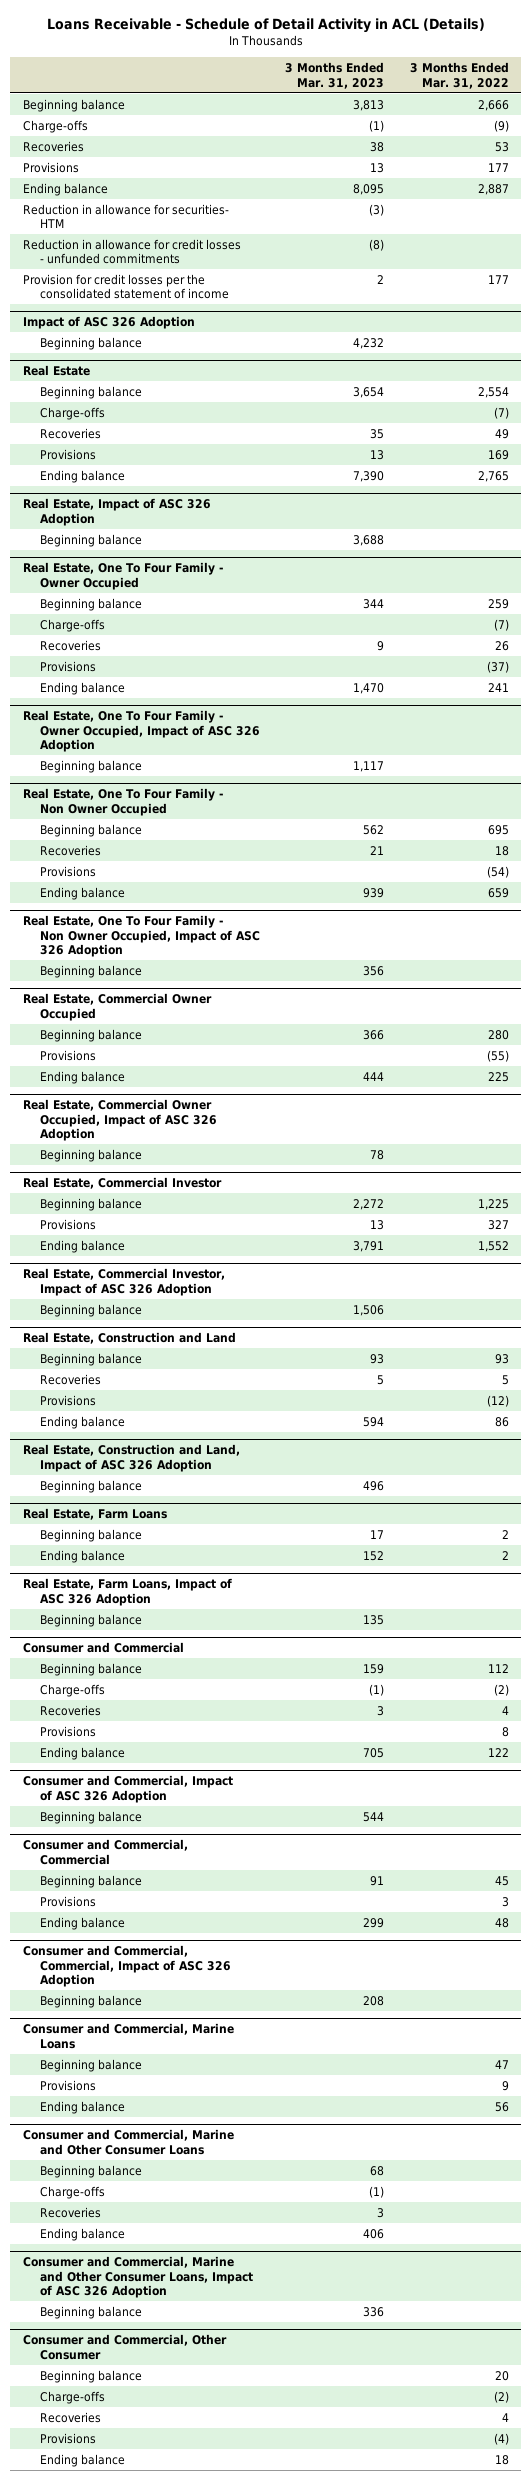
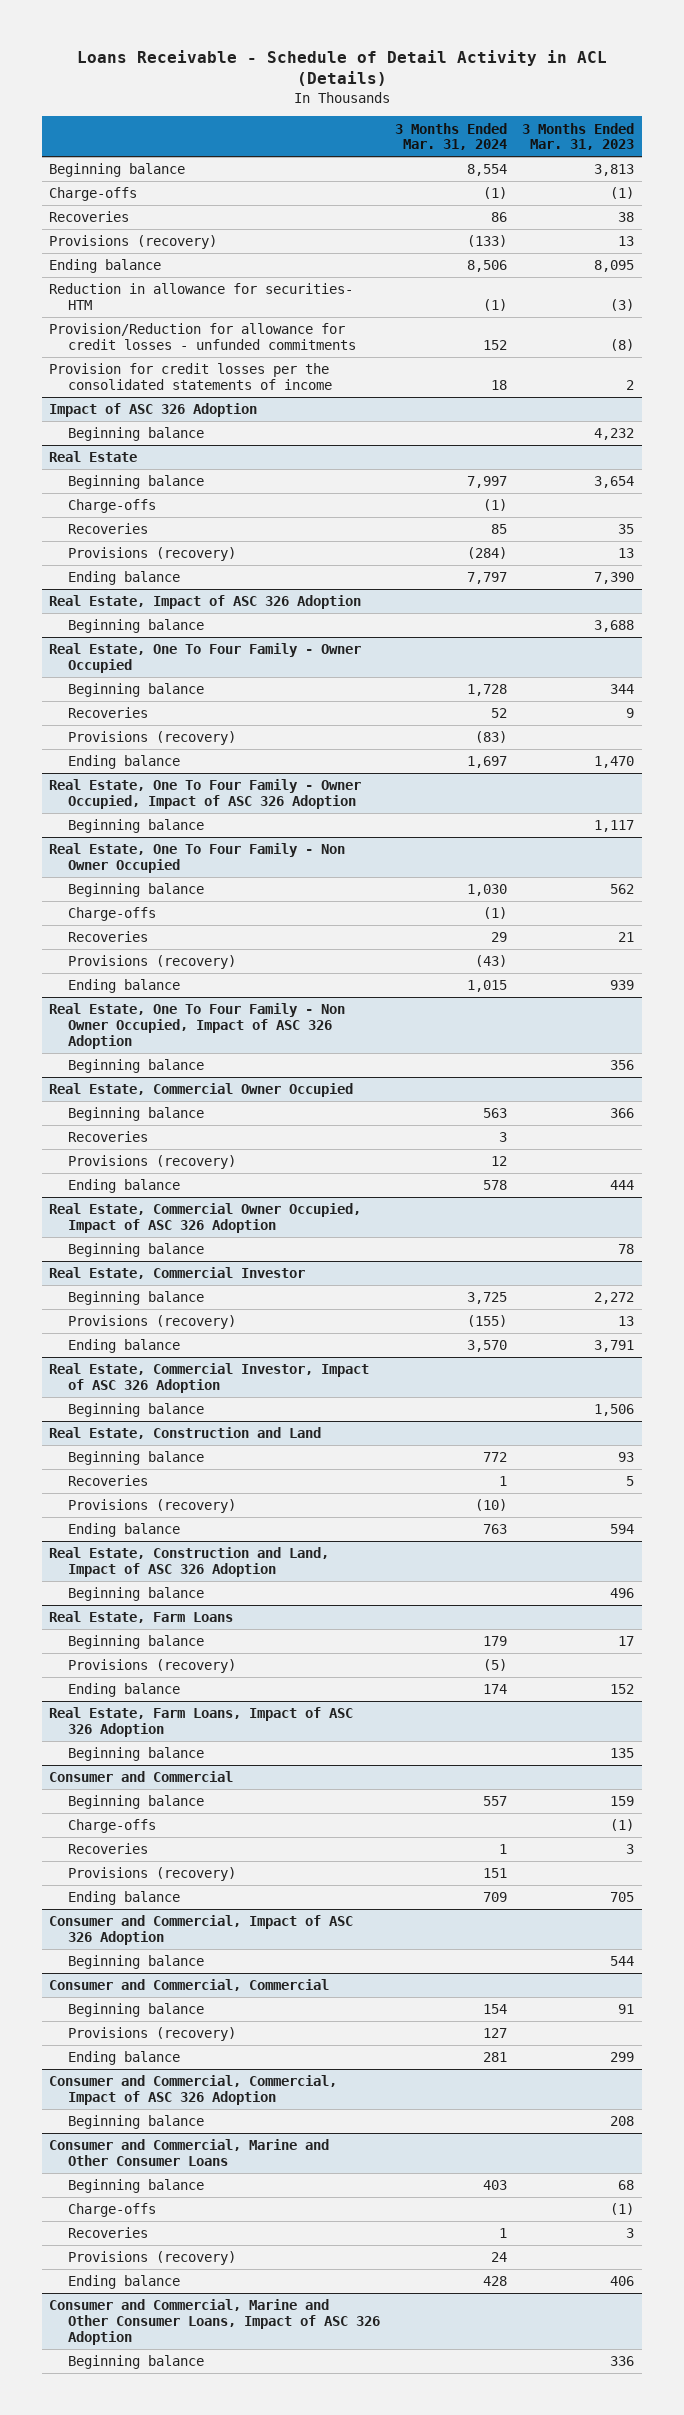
[409,62,509,89] 3 Months Ended Mar. 31, 2022 -> none
none -> [394,122,507,151] 3 Months Ended Mar. 31, 2024
[23,161,80,173] Provisions -> [49,235,218,250] Provisions (recovery)
[23,238,242,265] Reduction in allowance for credit losses - unfunded commitments -> [49,323,356,350] Provision/Reduction for allowance for credit losses - unfunded commitments
[23,273,229,300] Provision for credit losses per the consolidated statement of income -> [49,363,332,390] Provision for credit losses per the consolidated statements of income
[39,448,96,460] Provisions -> [67,547,236,562] Provisions (recovery)
[39,618,105,632] Charge-offs -> none
[39,660,96,672] Provisions -> [67,731,236,746] Provisions (recovery)
none -> [67,907,156,922] Charge-offs
[39,865,96,877] Provisions -> [67,955,236,970] Provisions (recovery)
none -> [67,1131,148,1143] Recoveries
[39,1049,96,1061] Provisions -> [67,1155,236,1170] Provisions (recovery)
[39,1218,96,1230] Provisions -> [67,1315,236,1330] Provisions (recovery)
[39,1394,96,1406] Provisions -> [67,1499,236,1514] Provisions (recovery)
none -> [67,1659,236,1674] Provisions (recovery)
[39,1725,96,1737] Provisions -> [67,1867,236,1882] Provisions (recovery)
[39,1895,96,1907] Provisions -> [67,2027,236,2042] Provisions (recovery)
[23,2023,235,2049] Consumer and Commercial, Marine Loans -> none
[39,2058,142,2072] Beginning balance -> none
[39,2079,96,2091] Provisions -> none
[39,2100,125,2114] Ending balance -> none
none -> [67,2251,236,2266] Provisions (recovery)
[23,2334,228,2360] Consumer and Commercial, Other Consumer -> none
[39,2369,142,2383] Beginning balance -> none
[39,2390,105,2404] Charge-offs -> none
[39,2411,101,2423] Recoveries -> none
[39,2432,96,2444] Provisions -> none
[39,2453,125,2467] Ending balance -> none

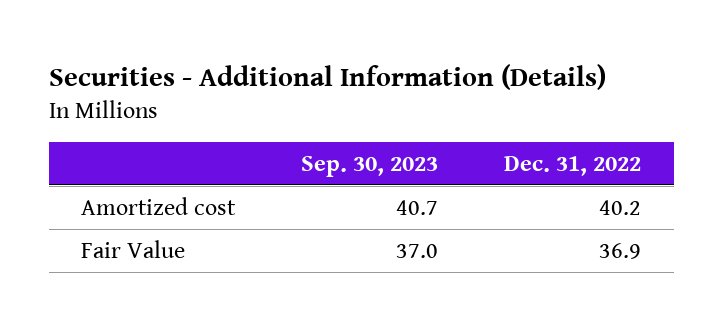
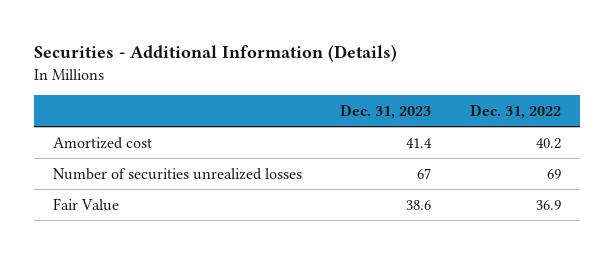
[301,155,439,177] Sep. 30, 2023 -> none
none -> [340,103,432,119] Dec. 31, 2023
none -> [52,167,302,180] Number of securities unrealized losses

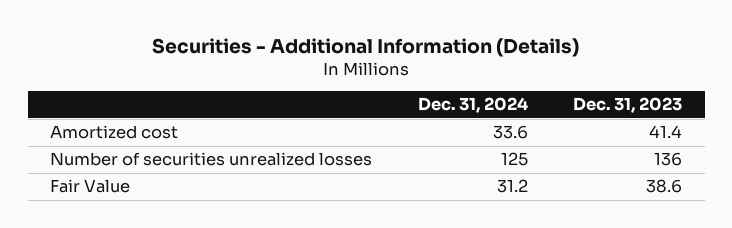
[469,103,561,119] Dec. 31, 2022 -> none
none -> [417,97,528,114] Dec. 31, 2024
[417,167,432,179] 67 -> [654,152,683,167] 136

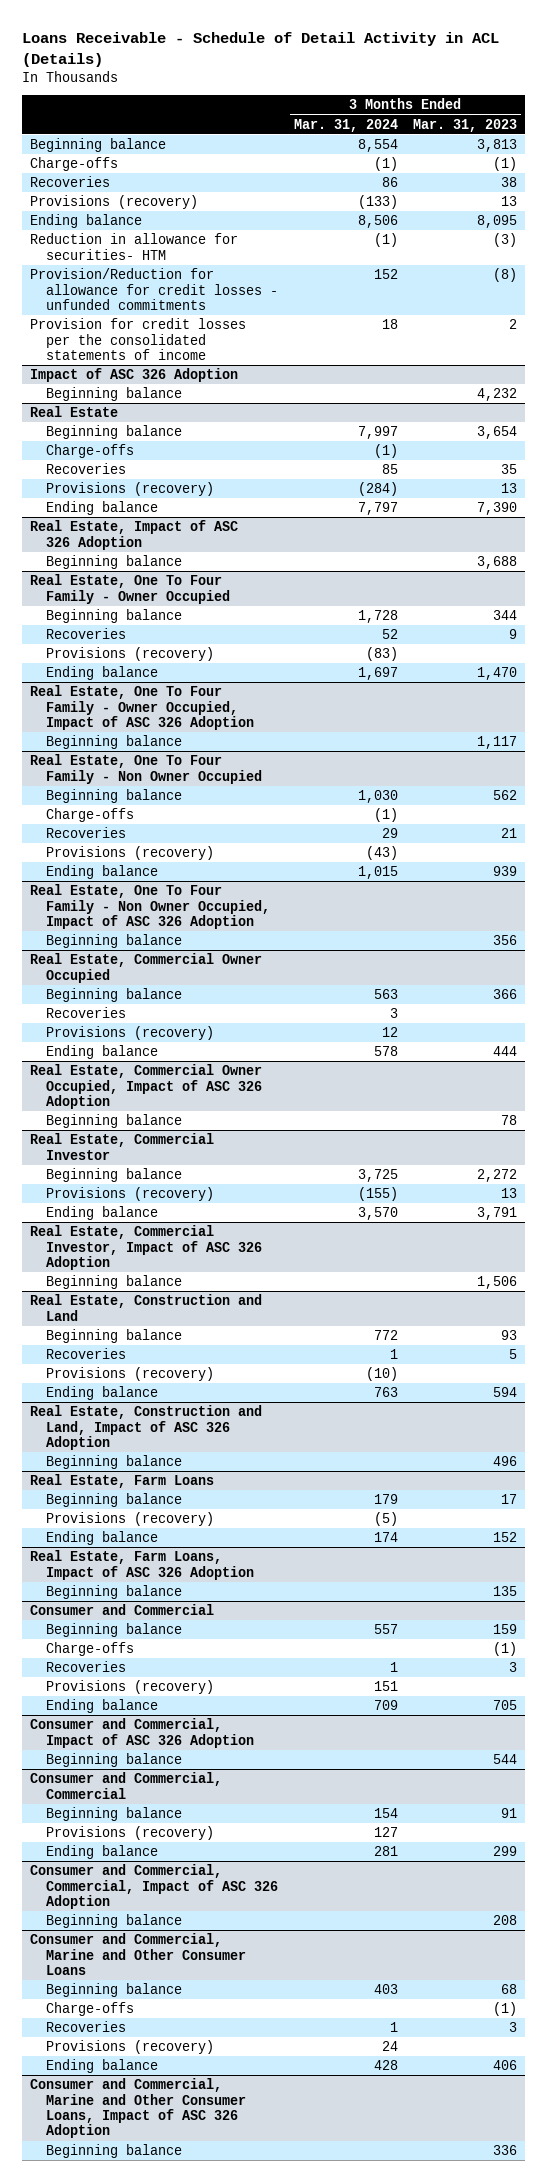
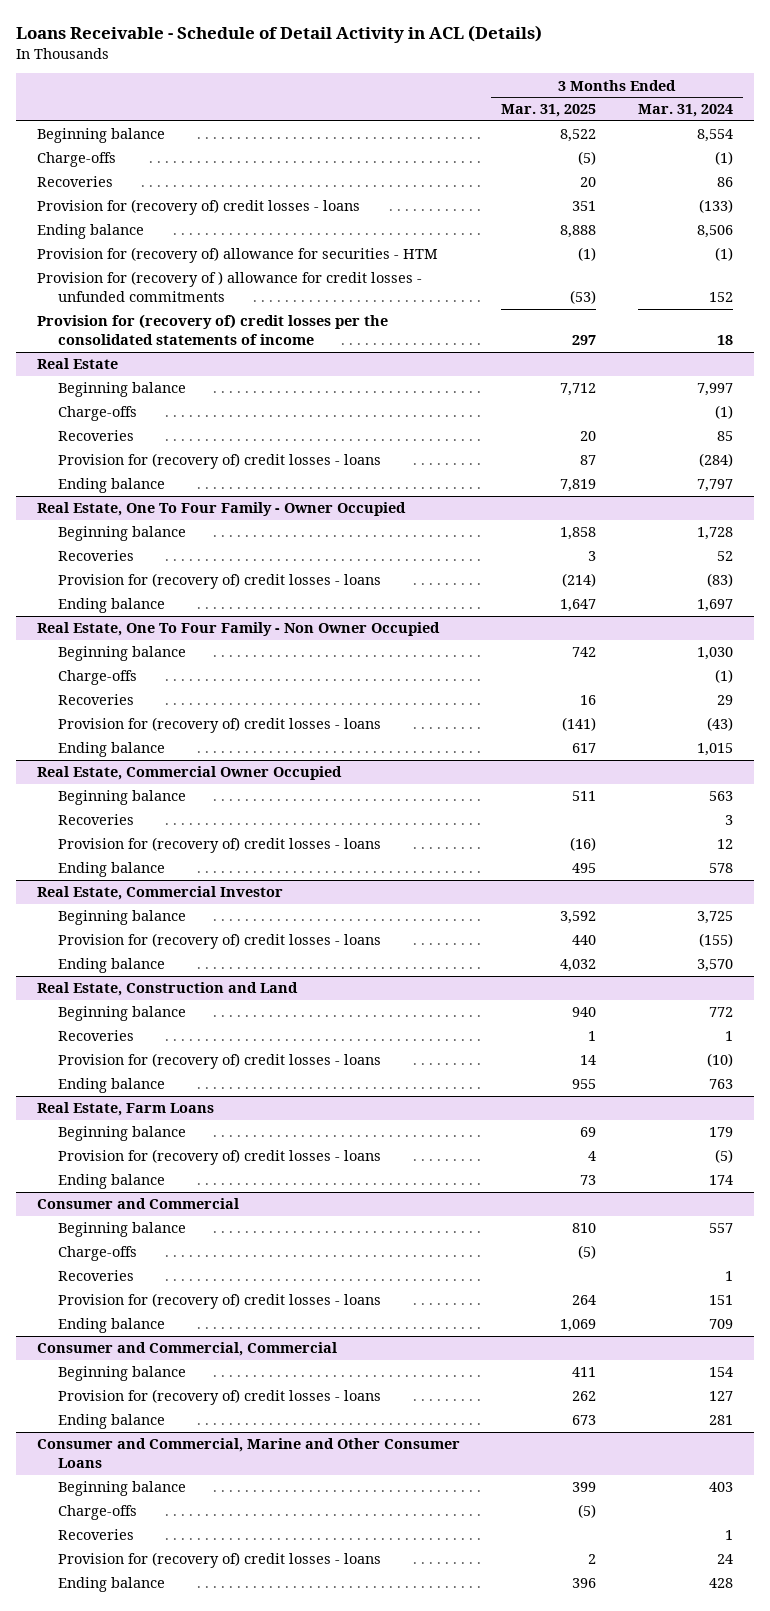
[413,118,518,132] Mar. 31, 2023 -> none
none -> [501,104,597,118] Mar. 31, 2025
[29,195,198,210] Provisions (recovery) -> [36,199,360,216] Provision for (recovery of) credit losses - loans
[29,368,238,383] Impact of ASC 326 Adoption -> none
[45,387,182,402] Beginning balance -> none
[29,233,238,260] Reduction in allowance for securities- HTM -> [36,247,438,264] Provision for (recovery of) allowance for securities - HTM
[29,268,278,311] Provision/Reduction for allowance for credit losses - unfunded commitments -> [36,271,422,303] Provision for (recovery of ) allowance for credit losses - unfunded commitments
[29,318,246,361] Provision for credit losses per the consolidated statements of income -> [36,314,388,346] Provision for (recovery of) credit losses per the consolidated statements of income
[45,482,214,497] Provisions (recovery) -> [57,453,381,470] Provision for (recovery of) credit losses - loans
[29,520,238,550] Real Estate, Impact of ASC 326 Adoption -> none
[45,555,182,570] Beginning balance -> none
[45,647,214,662] Provisions (recovery) -> [57,573,381,590] Provision for (recovery of) credit losses - loans
[29,685,254,731] Real Estate, One To Four Family - Owner Occupied, Impact of ASC 326 Adoption -> none
[45,735,182,750] Beginning balance -> none
[45,846,214,861] Provisions (recovery) -> [57,717,381,734] Provision for (recovery of) credit losses - loans
[29,884,270,930] Real Estate, One To Four Family - Non Owner Occupied, Impact of ASC 326 Adoption -> none
[45,934,182,949] Beginning balance -> none
[45,1026,214,1041] Provisions (recovery) -> [57,837,381,854] Provision for (recovery of) credit losses - loans
[29,1064,262,1110] Real Estate, Commercial Owner Occupied, Impact of ASC 326 Adoption -> none
[45,1114,182,1129] Beginning balance -> none
[45,1187,214,1202] Provisions (recovery) -> [57,933,381,950] Provision for (recovery of) credit losses - loans
[29,1225,262,1271] Real Estate, Commercial Investor, Impact of ASC 326 Adoption -> none
[45,1275,182,1290] Beginning balance -> none
[45,1367,214,1382] Provisions (recovery) -> [57,1053,381,1070] Provision for (recovery of) credit losses - loans
[29,1405,262,1451] Real Estate, Construction and Land, Impact of ASC 326 Adoption -> none
[45,1455,182,1470] Beginning balance -> none
[45,1512,214,1527] Provisions (recovery) -> [57,1149,381,1166] Provision for (recovery of) credit losses - loans
[29,1550,254,1580] Real Estate, Farm Loans, Impact of ASC 326 Adoption -> none
[45,1585,182,1600] Beginning balance -> none
[45,1680,214,1695] Provisions (recovery) -> [57,1293,381,1310] Provision for (recovery of) credit losses - loans
[29,1718,254,1748] Consumer and Commercial, Impact of ASC 326 Adoption -> none
[45,1753,182,1768] Beginning balance -> none
[45,1826,214,1841] Provisions (recovery) -> [57,1389,381,1406] Provision for (recovery of) credit losses - loans
[29,1864,278,1910] Consumer and Commercial, Commercial, Impact of ASC 326 Adoption -> none
[45,1914,182,1929] Beginning balance -> none
[45,2040,214,2055] Provisions (recovery) -> [57,1552,381,1569] Provision for (recovery of) credit losses - loans
[29,2078,246,2139] Consumer and Commercial, Marine and Other Consumer Loans, Impact of ASC 326 Adoption -> none
[45,2144,182,2159] Beginning balance -> none

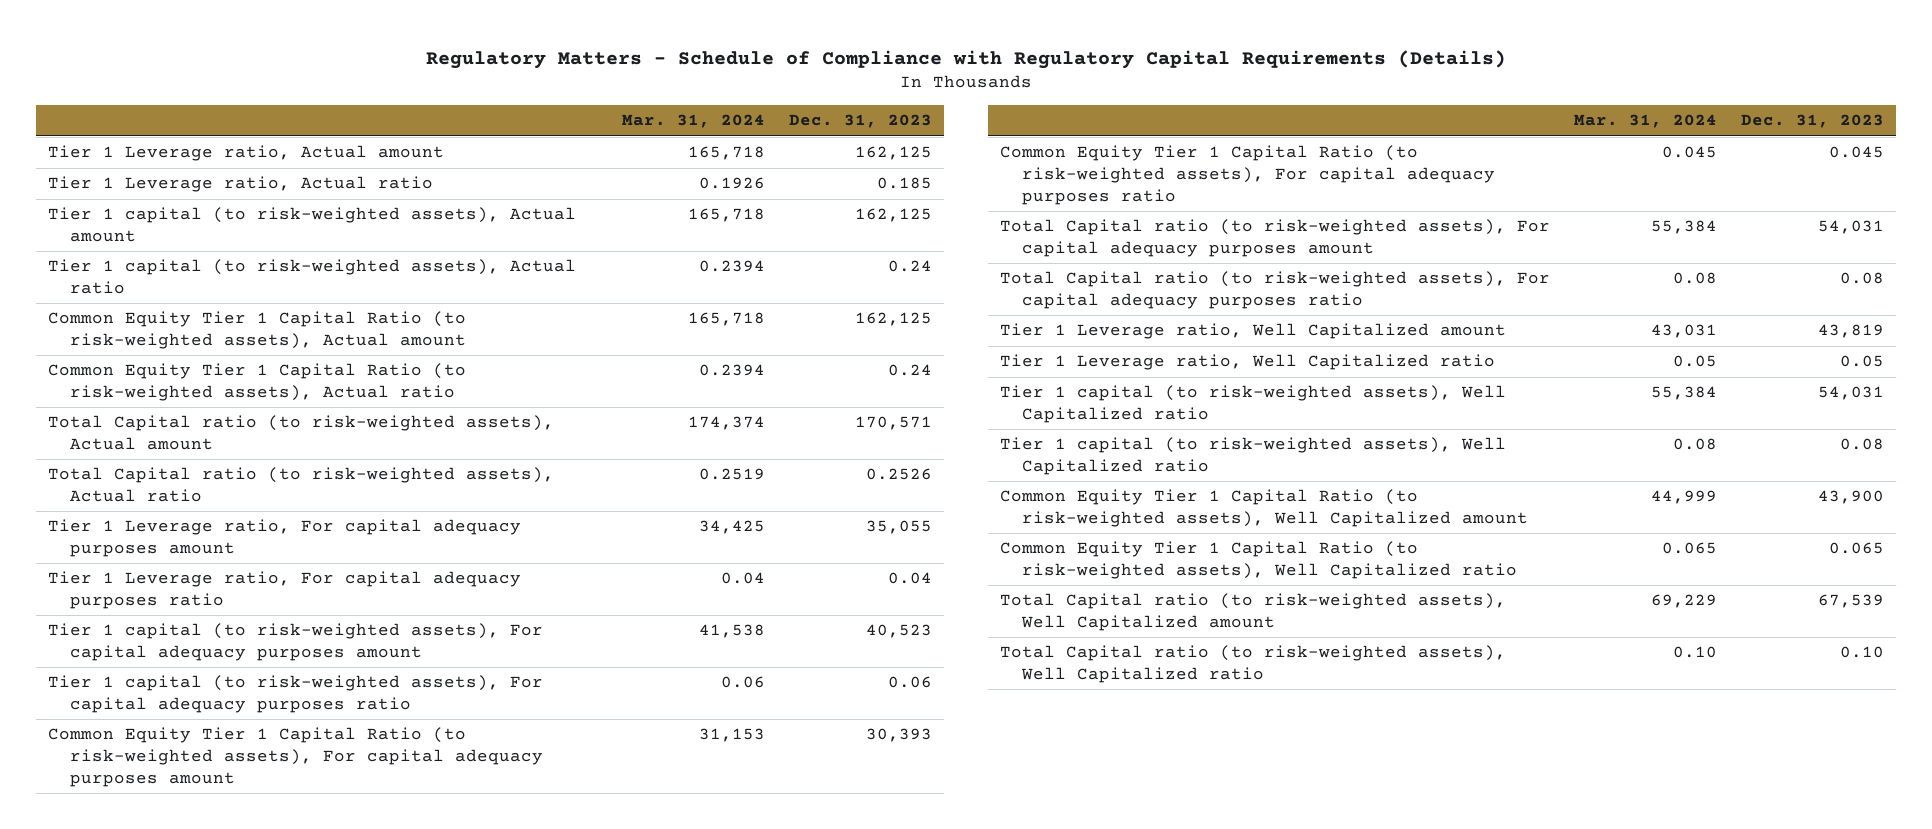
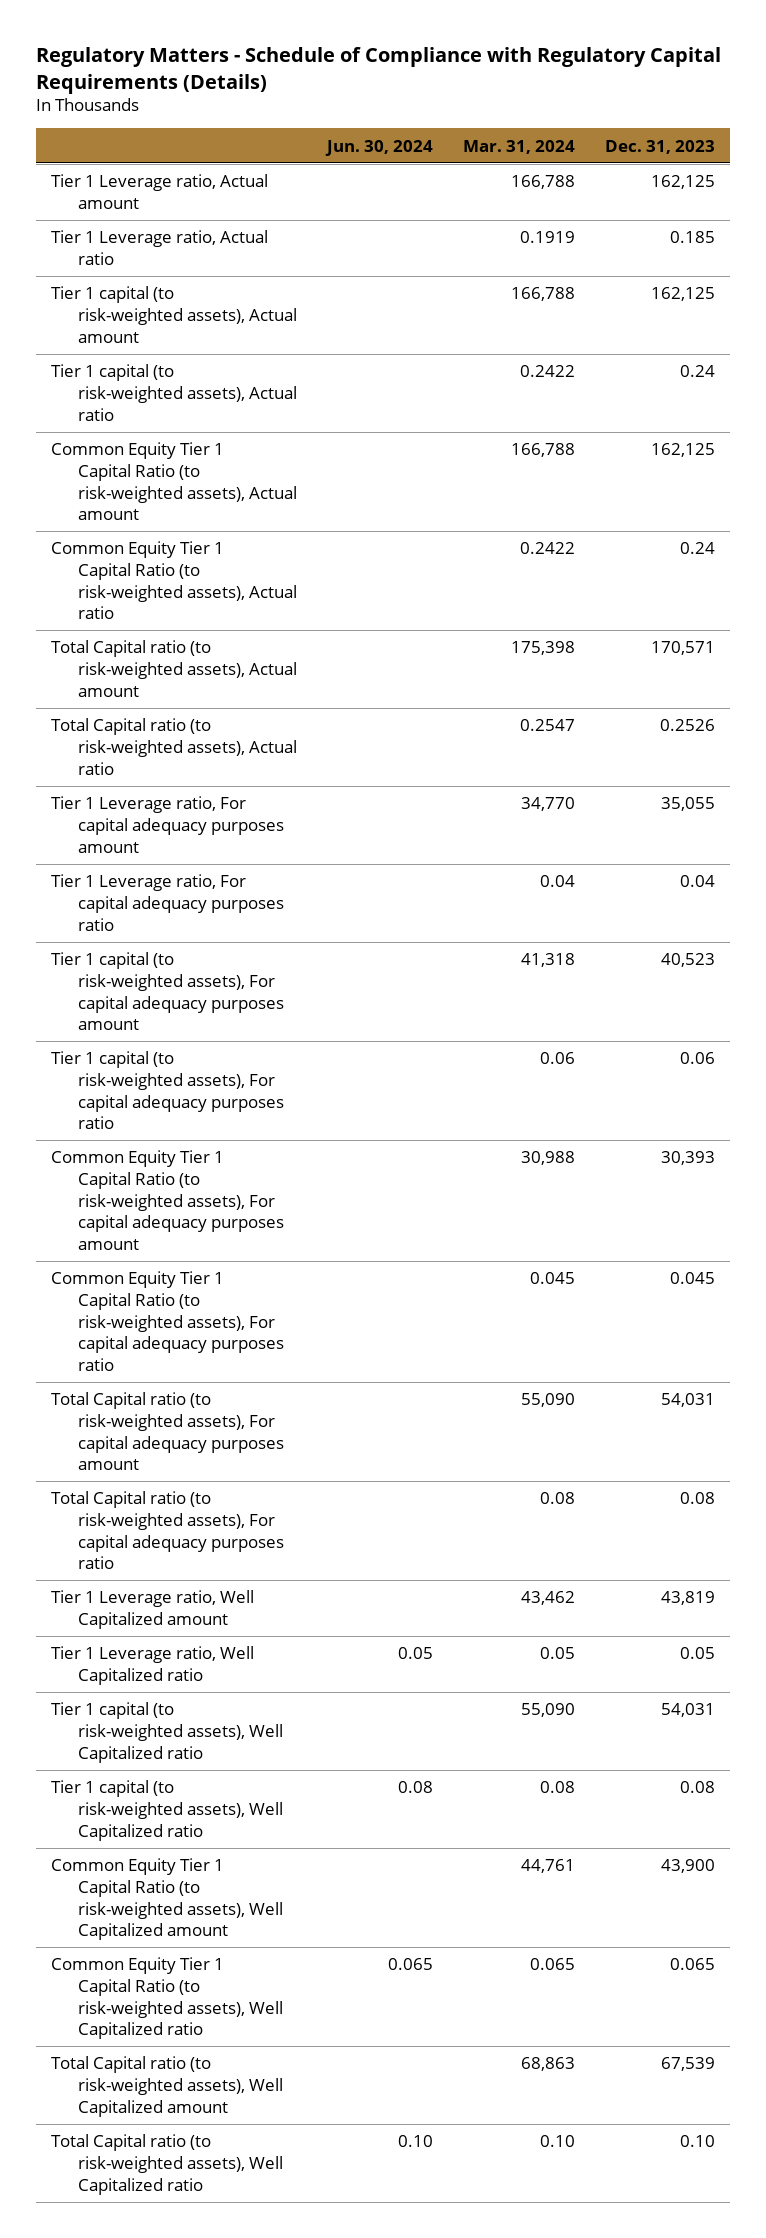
none -> [324,139,433,156] Jun. 30, 2024
[688,146,766,161] 165,718 -> [510,175,575,190] 166,788
[699,177,766,190] 0.1926 -> [519,231,575,244] 0.1919
[688,208,766,223] 165,718 -> [510,287,575,302] 166,788
[699,260,766,273] 0.2394 -> [519,365,575,378] 0.2422
[688,312,766,327] 165,718 -> [510,443,575,458] 166,788
[699,364,766,377] 0.2394 -> [519,542,575,555] 0.2422
[688,416,766,431] 174,374 -> [510,641,575,656] 175,398
[699,468,766,481] 0.2519 -> [519,719,575,732] 0.2547
[699,520,766,535] 34,425 -> [520,797,575,812] 34,770
[699,624,766,639] 41,538 -> [520,953,575,968] 41,318
[699,728,766,743] 31,153 -> [520,1151,575,1166] 30,988
[1650,220,1717,235] 55,384 -> [520,1393,575,1408] 55,090
[1650,324,1717,339] 43,031 -> [520,1591,575,1606] 43,462
[1650,386,1717,401] 55,384 -> [520,1703,575,1718] 55,090
[1650,490,1717,505] 44,999 -> [520,1859,575,1874] 44,761
[1650,594,1717,609] 69,229 -> [520,2057,575,2072] 68,863

